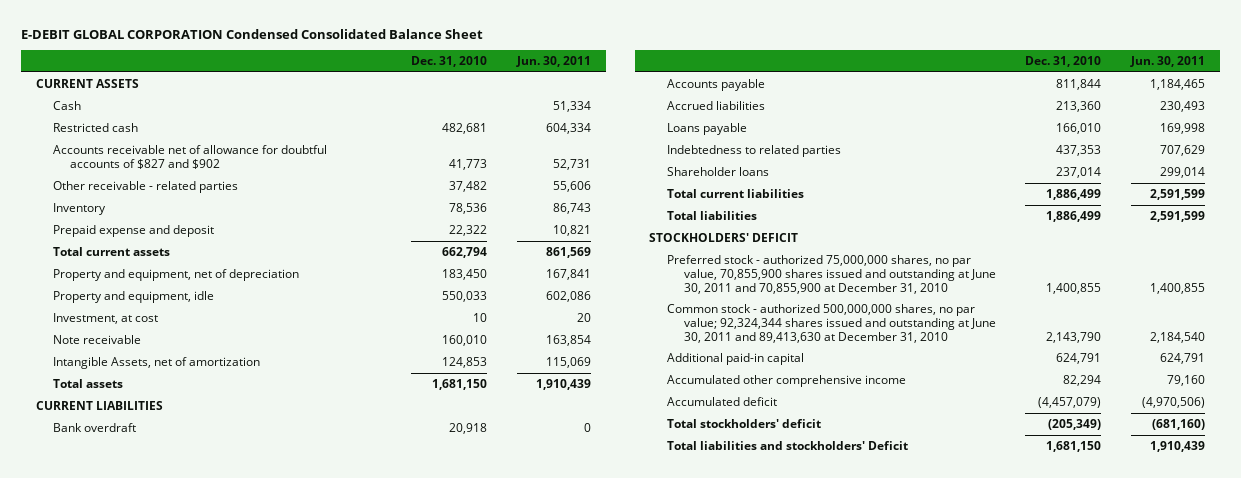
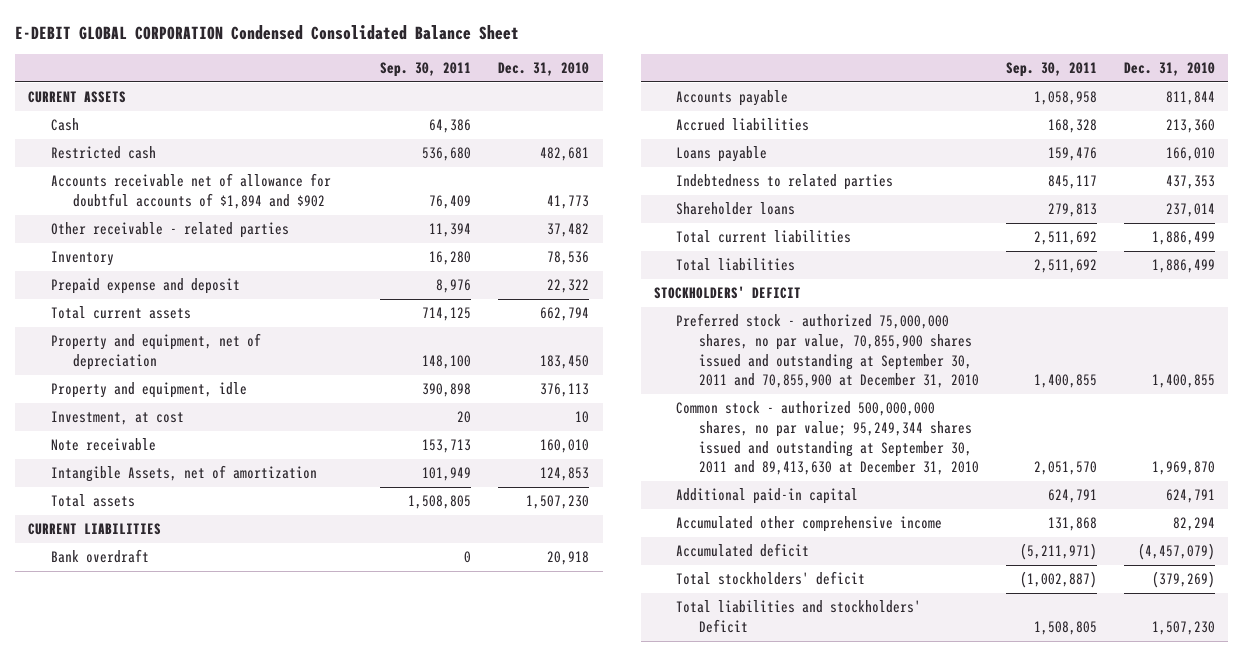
[516,55,592,67] Jun. 30, 2011 -> none
none -> [380,62,472,78] Sep. 30, 2011
[52,144,327,169] Accounts receivable net of allowance for doubtful accounts of $827 and $902 -> [50,173,331,210] Accounts receivable net of allowance for doubtful accounts of $1,894 and $902
[442,290,488,302] 550,033 -> [540,383,590,398] 376,113
[432,378,488,390] 1,681,150 -> [526,495,590,510] 1,507,230
[666,254,996,294] Preferred stock - authorized 75,000,000 shares, no par value, 70,855,900 shares issued and outstanding at June 30, 2011 and 70,855,900 at December 31, 2010 -> [676,313,979,389] Preferred stock - authorized 75,000,000 shares, no par value, 70,855,900 shares issued and outstanding at September 30, 2011 and 70,855,900 at December 31, 2010
[666,303,996,343] Common stock - authorized 500,000,000 shares, no par value; 92,324,344 shares issued and outstanding at June 30, 2011 and 89,413,630 at December 31, 2010 -> [676,401,979,476] Common stock - authorized 500,000,000 shares, no par value; 95,249,344 shares issued and outstanding at September 30, 2011 and 89,413,630 at December 31, 2010
[1046,331,1102,343] 2,143,790 -> [1151,461,1215,476] 1,969,870
[1048,418,1102,430] (205,349) -> [1151,571,1215,589] (379,269)
[1046,440,1102,452] 1,681,150 -> [1151,621,1215,636] 1,507,230

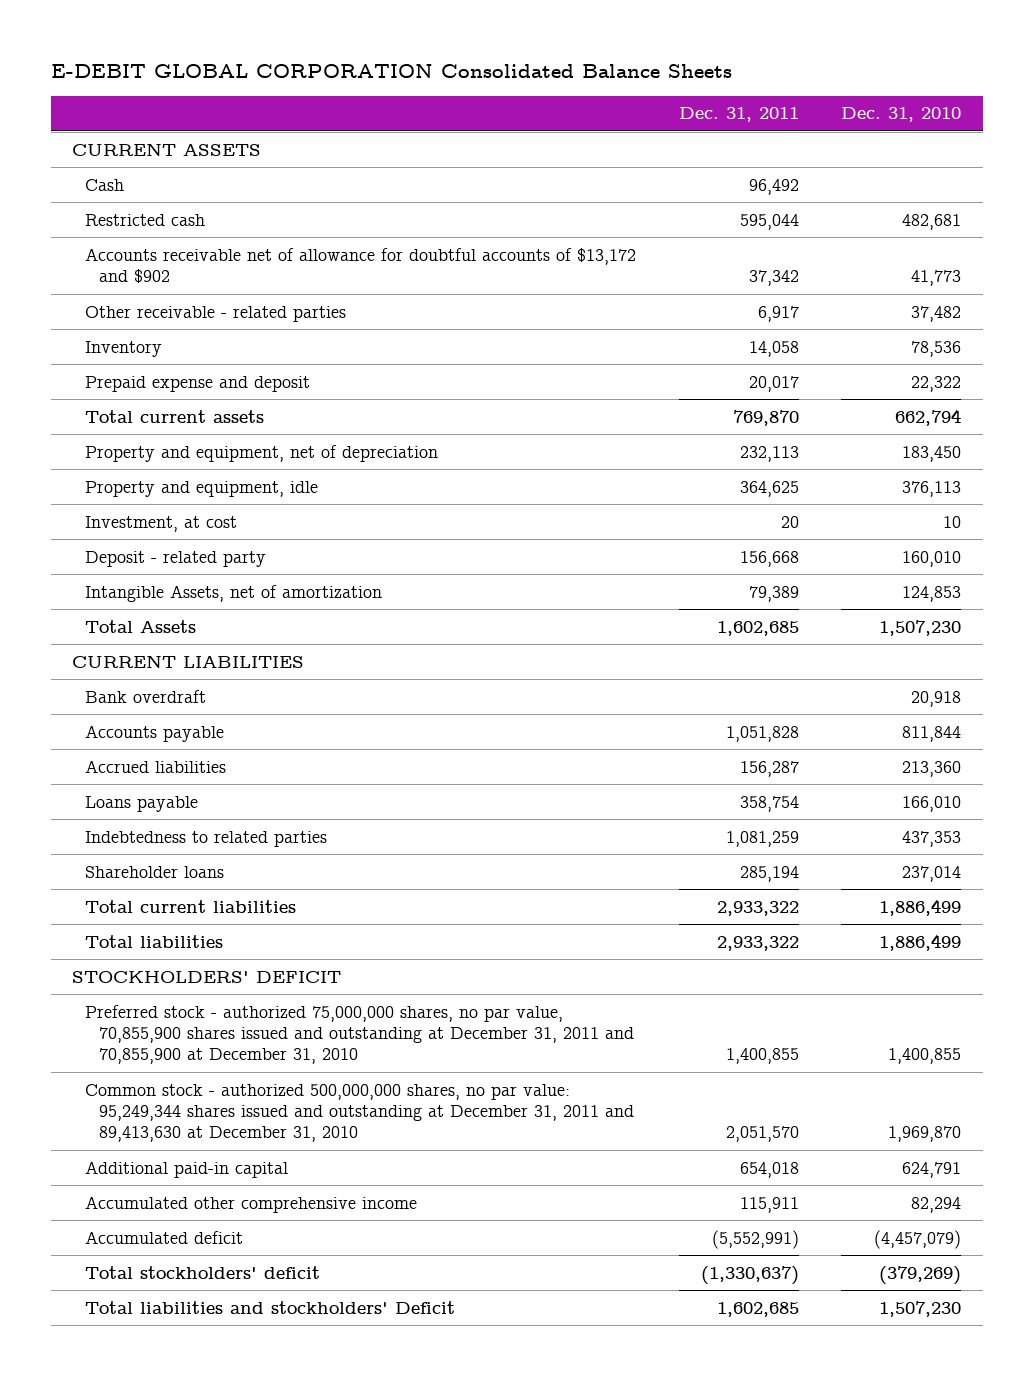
[14,24,519,40] E-DEBIT GLOBAL CORPORATION Condensed Consolidated Balance Sheet -> [50,64,732,79] E-DEBIT GLOBAL CORPORATION Consolidated Balance Sheets
[380,62,472,78] Sep. 30, 2011 -> none
none -> [678,107,799,123] Dec. 31, 2011
[50,173,331,210] Accounts receivable net of allowance for doubtful accounts of $1,894 and $902 -> [85,247,637,284] Accounts receivable net of allowance for doubtful accounts of $13,172 and $902
[50,438,156,452] Note receivable -> [85,550,267,567] Deposit - related party
[50,494,135,508] Total assets -> [85,619,197,633] Total Assets
[676,313,979,389] Preferred stock - authorized 75,000,000 shares, no par value, 70,855,900 shares issued and outstanding at September 30, 2011 and 70,855,900 at December 31, 2010 -> [85,1004,634,1065] Preferred stock - authorized 75,000,000 shares, no par value, 70,855,900 shares issued and outstanding at December 31, 2011 and 70,855,900 at December 31, 2010
[676,401,979,476] Common stock - authorized 500,000,000 shares, no par value; 95,249,344 shares issued and outstanding at September 30, 2011 and 89,413,630 at December 31, 2010 -> [85,1083,634,1143] Common stock - authorized 500,000,000 shares, no par value: 95,249,344 shares issued and outstanding at December 31, 2011 and 89,413,630 at December 31, 2010

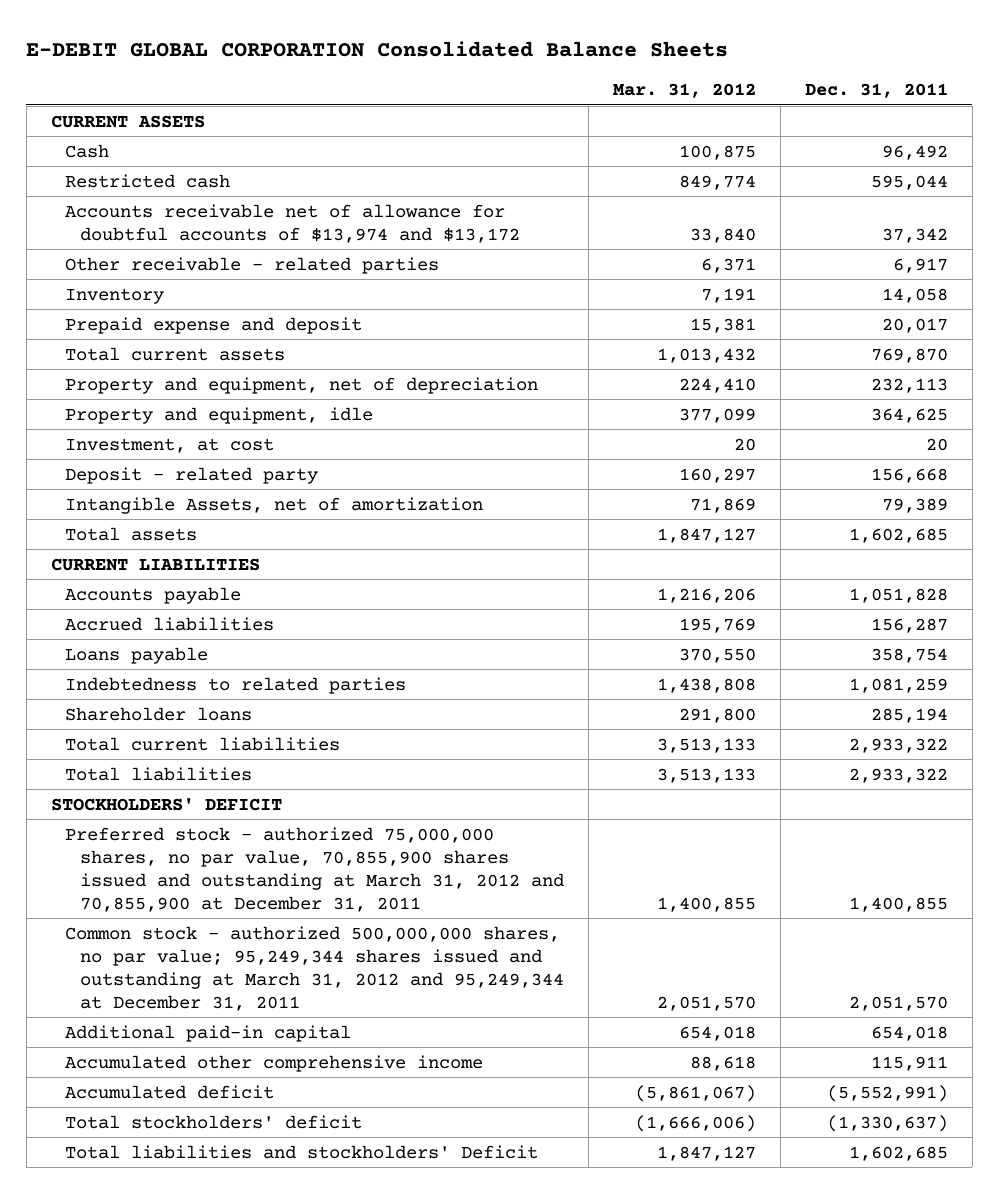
[841,107,962,123] Dec. 31, 2010 -> none
none -> [613,83,757,99] Mar. 31, 2012
[85,247,637,284] Accounts receivable net of allowance for doubtful accounts of $13,172 and $902 -> [65,203,521,243] Accounts receivable net of allowance for doubtful accounts of $13,974 and $13,172
[85,619,197,633] Total Assets -> [65,526,198,541] Total assets
[85,689,207,703] Bank overdraft -> none
[85,1004,634,1065] Preferred stock - authorized 75,000,000 shares, no par value, 70,855,900 shares issued and outstanding at December 31, 2011 and 70,855,900 at December 31, 2010 -> [65,826,565,912] Preferred stock - authorized 75,000,000 shares, no par value, 70,855,900 shares issued and outstanding at March 31, 2012 and 70,855,900 at December 31, 2011
[85,1083,634,1143] Common stock - authorized 500,000,000 shares, no par value: 95,249,344 shares issued and outstanding at December 31, 2011 and 89,413,630 at December 31, 2010 -> [65,925,565,1011] Common stock - authorized 500,000,000 shares, no par value; 95,249,344 shares issued and outstanding at March 31, 2012 and 95,249,344 at December 31, 2011

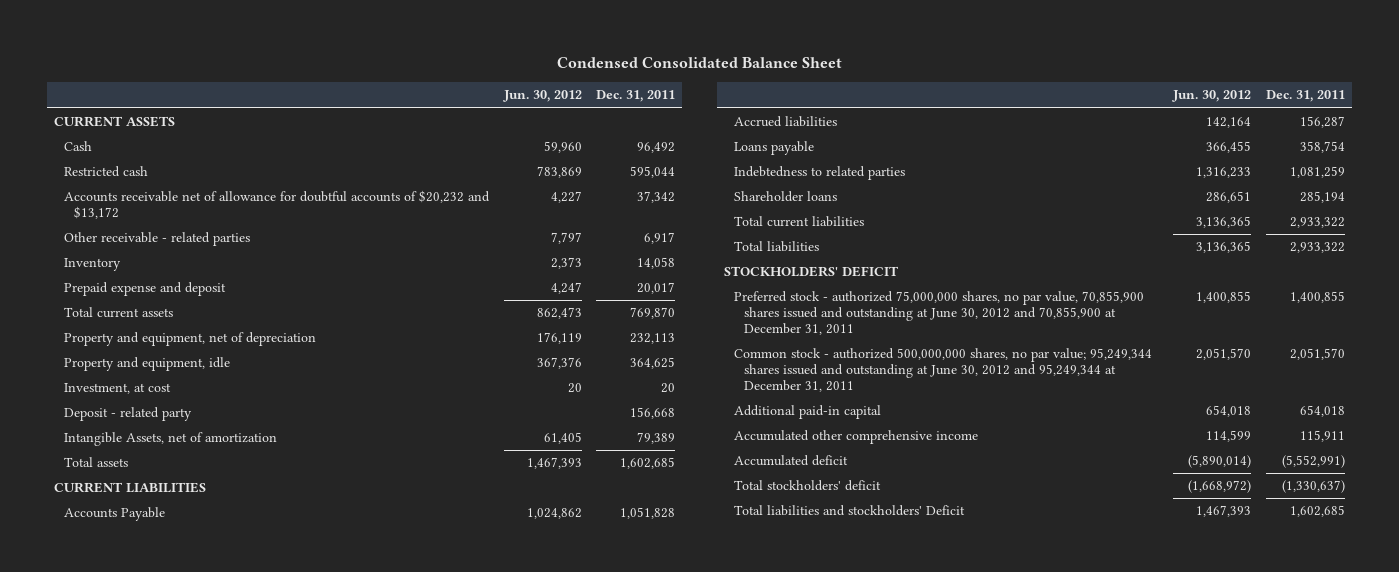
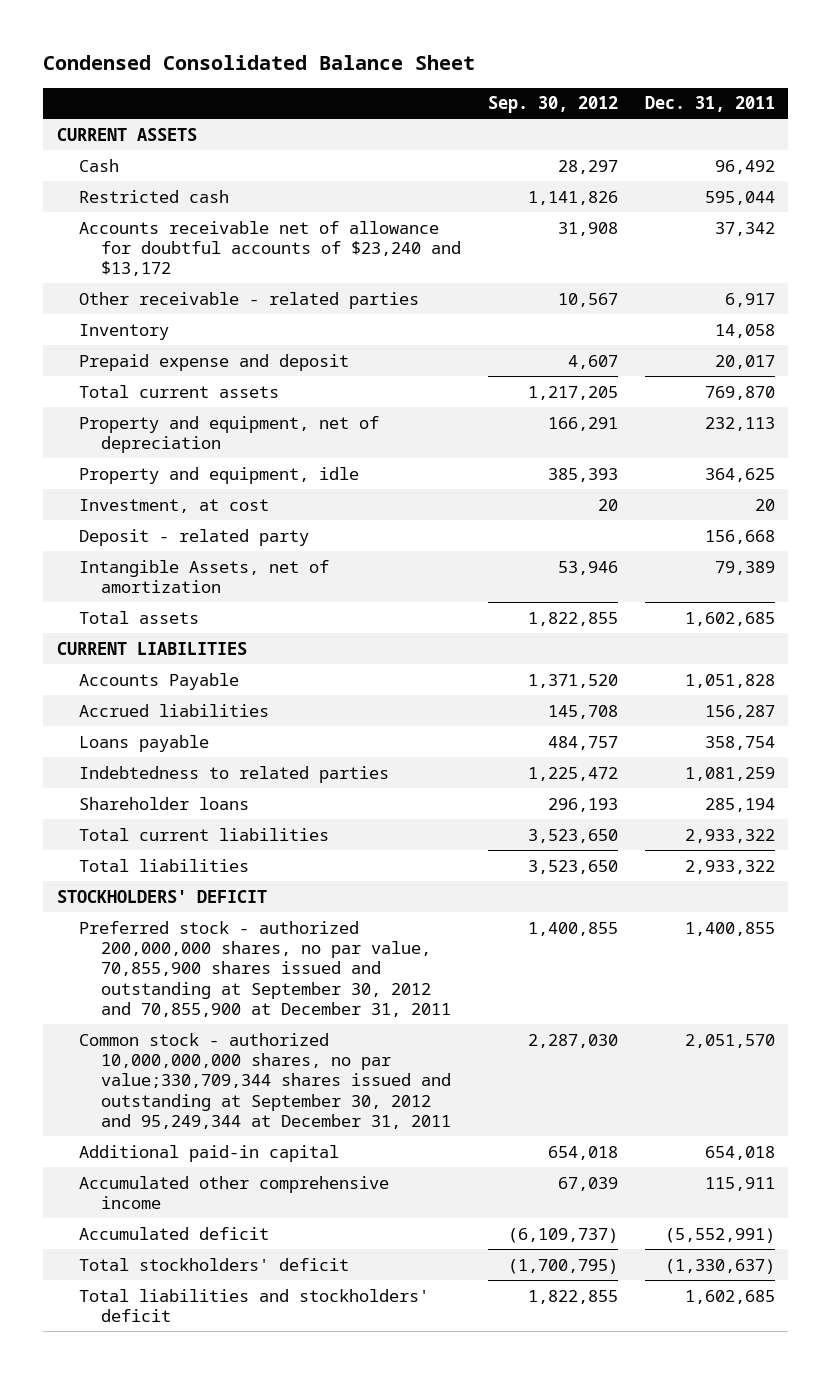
[502,90,582,103] Jun. 30, 2012 -> none
none -> [487,96,618,114] Sep. 30, 2012
[64,190,491,220] Accounts receivable net of allowance for doubtful accounts of $20,232 and $13,172 -> [78,220,461,277] Accounts receivable net of allowance for doubtful accounts of $23,240 and $13,172
[733,291,1144,336] Preferred stock - authorized 75,000,000 shares, no par value, 70,855,900 shares issued and outstanding at June 30, 2012 and 70,855,900 at December 31, 2011 -> [78,920,451,1017] Preferred stock - authorized 200,000,000 shares, no par value, 70,855,900 shares issued and outstanding at September 30, 2012 and 70,855,900 at December 31, 2011
[733,348,1152,393] Common stock - authorized 500,000,000 shares, no par value; 95,249,344 shares issued and outstanding at June 30, 2012 and 95,249,344 at December 31, 2011 -> [78,1032,451,1129] Common stock - authorized 10,000,000,000 shares, no par value;330,709,344 shares issued and outstanding at September 30, 2012 and 95,249,344 at December 31, 2011
[733,505,965,517] Total liabilities and stockholders' Deficit -> [78,1288,429,1322] Total liabilities and stockholders' deficit

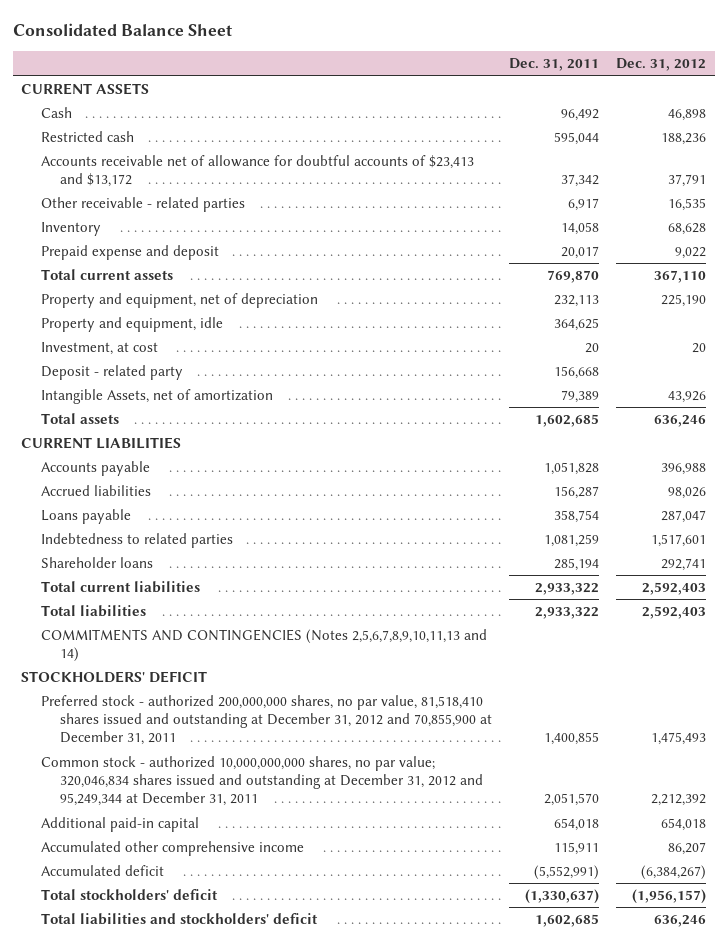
[43,55,476,71] Condensed Consolidated Balance Sheet -> [12,23,232,37] Consolidated Balance Sheet
[487,96,618,114] Sep. 30, 2012 -> none
none -> [616,58,707,72] Dec. 31, 2012
[78,220,461,277] Accounts receivable net of allowance for doubtful accounts of $23,240 and $13,172 -> [40,155,474,188] Accounts receivable net of allowance for doubtful accounts of $23,413 and $13,172
[78,672,239,690] Accounts Payable -> [40,461,150,477] Accounts payable
none -> [40,629,487,663] COMMITMENTS AND CONTINGENCIES (Notes 2,5,6,7,8,9,10,11,13 and 14)
[78,920,451,1017] Preferred stock - authorized 200,000,000 shares, no par value, 70,855,900 shares issued and outstanding at September 30, 2012 and 70,855,900 at December 31, 2011 -> [40,695,493,746] Preferred stock - authorized 200,000,000 shares, no par value, 81,518,410 shares issued and outstanding at December 31, 2012 and 70,855,900 at December 31, 2011
[78,1032,451,1129] Common stock - authorized 10,000,000,000 shares, no par value;330,709,344 shares issued and outstanding at September 30, 2012 and 95,249,344 at December 31, 2011 -> [40,756,484,807] Common stock - authorized 10,000,000,000 shares, no par value; 320,046,834 shares issued and outstanding at December 31, 2012 and 95,249,344 at December 31, 2011

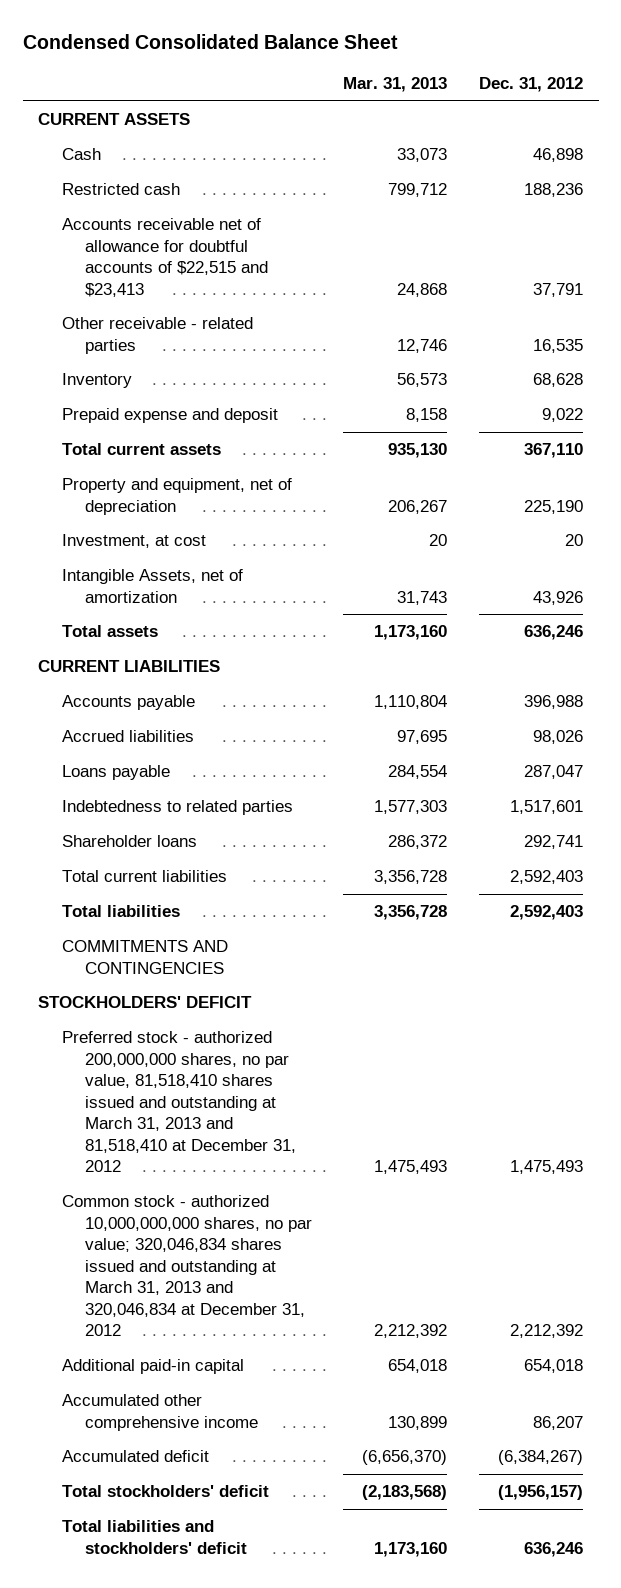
[12,23,232,37] Consolidated Balance Sheet -> [22,33,398,49] Condensed Consolidated Balance Sheet
[509,58,600,72] Dec. 31, 2011 -> none
none -> [343,77,448,93] Mar. 31, 2013
[40,155,474,188] Accounts receivable net of allowance for doubtful accounts of $23,413 and $13,172 -> [61,218,268,297] Accounts receivable net of allowance for doubtful accounts of $22,515 and $23,413
[40,317,223,333] Property and equipment, idle -> none
[40,365,183,381] Deposit - related party -> none
[40,629,487,663] COMMITMENTS AND CONTINGENCIES (Notes 2,5,6,7,8,9,10,11,13 and 14) -> [61,940,228,974] COMMITMENTS AND CONTINGENCIES
[40,695,493,746] Preferred stock - authorized 200,000,000 shares, no par value, 81,518,410 shares issued and outstanding at December 31, 2012 and 70,855,900 at December 31, 2011 -> [61,1031,296,1173] Preferred stock - authorized 200,000,000 shares, no par value, 81,518,410 shares issued and outstanding at March 31, 2013 and 81,518,410 at December 31, 2012
[40,756,484,807] Common stock - authorized 10,000,000,000 shares, no par value; 320,046,834 shares issued and outstanding at December 31, 2012 and 95,249,344 at December 31, 2011 -> [61,1195,312,1337] Common stock - authorized 10,000,000,000 shares, no par value; 320,046,834 shares issued and outstanding at March 31, 2013 and 320,046,834 at December 31, 2012

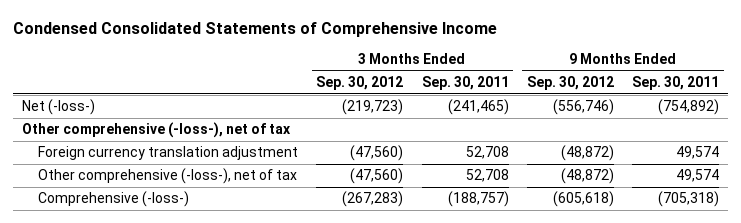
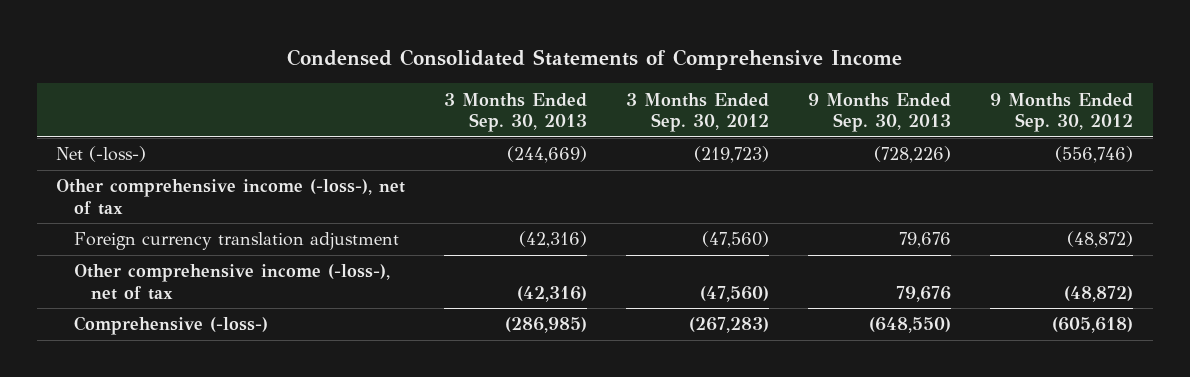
[421,76,509,91] Sep. 30, 2011 -> none
[632,76,720,91] Sep. 30, 2011 -> none
none -> [444,92,588,133] 3 Months Ended Sep. 30, 2013
none -> [808,92,952,133] 9 Months Ended Sep. 30, 2013
[21,122,291,139] Other comprehensive (-loss-), net of tax -> [56,179,406,215] Other comprehensive income (-loss-), net of tax
[37,168,297,185] Other comprehensive (-loss-), net of tax -> [73,264,390,300] Other comprehensive income (-loss-), net of tax

